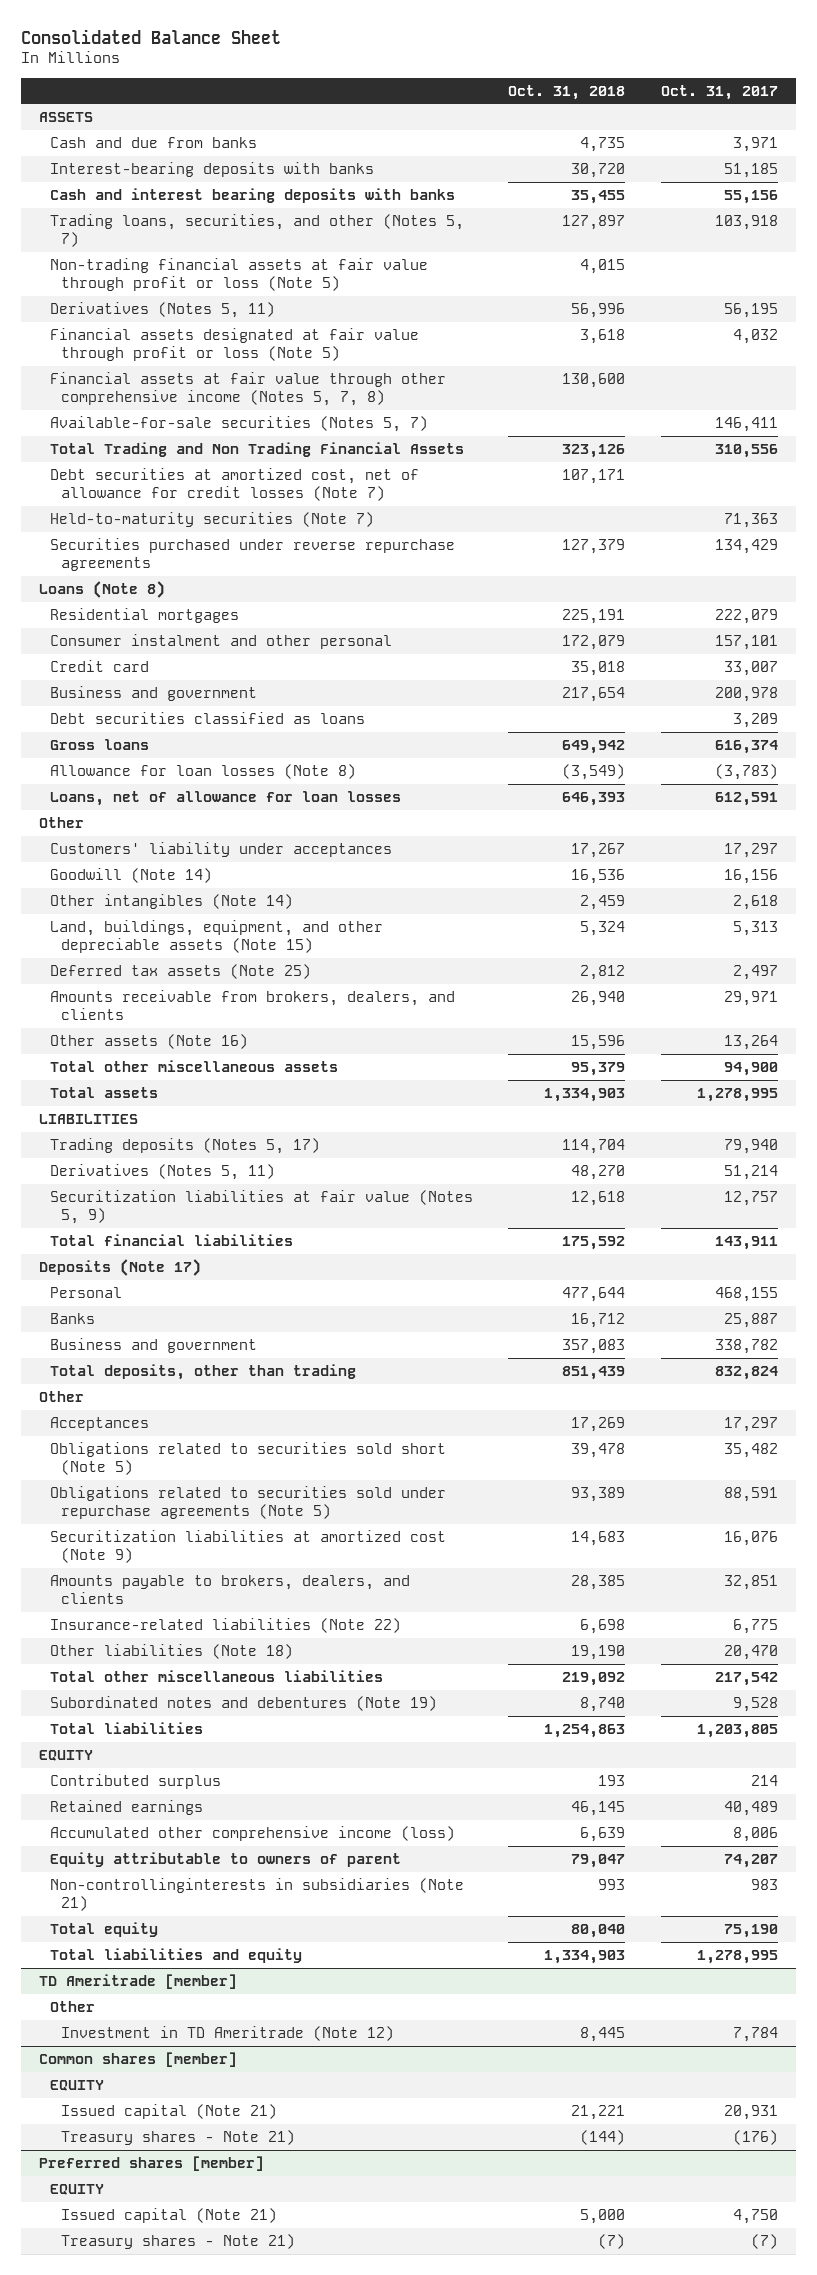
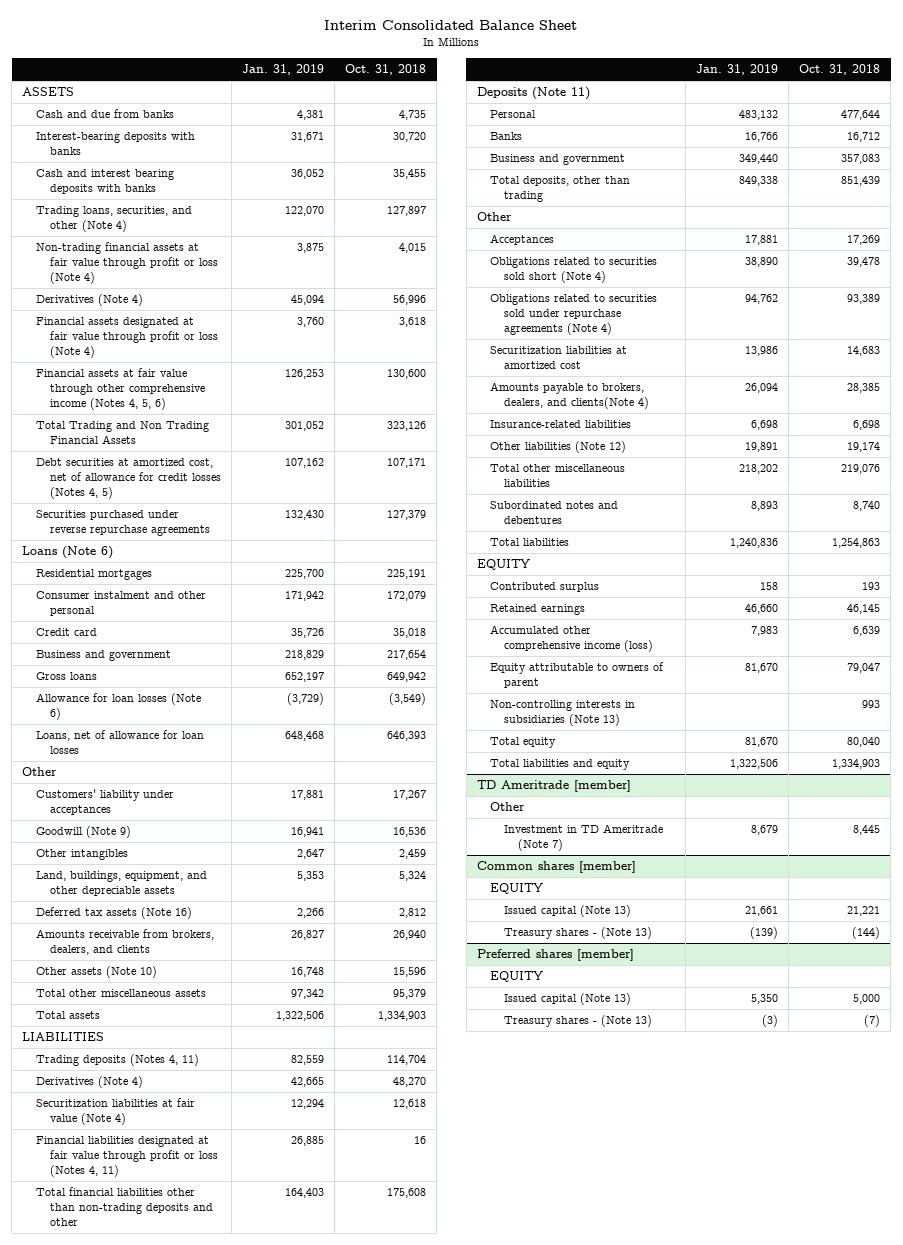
[21,28,282,44] Consolidated Balance Sheet -> [324,20,578,31] Interim Consolidated Balance Sheet
[661,84,779,100] Oct. 31, 2017 -> none
none -> [242,63,325,75] Jan. 31, 2019
[49,415,428,432] Available-for-sale securities (Notes 5, 7) -> none
[49,213,464,248] Trading loans, securities, and other (Notes 5, 7) -> [36,206,193,233] Trading loans, securities, and other (Note 4)
[49,257,428,292] Non-trading financial assets at fair value through profit or loss (Note 5) -> [36,242,219,284] Non-trading financial assets at fair value through profit or loss (Note 4)
[49,301,275,318] Derivatives (Notes 5, 11) -> [36,294,144,307] Derivatives (Note 4)
[49,327,419,362] Financial assets designated at fair value through profit or loss (Note 5) -> [36,317,219,358] Financial assets designated at fair value through profit or loss (Note 4)
[49,371,446,407] Financial assets at fair value through other comprehensive income (Notes 5, 7, 8) -> [36,368,206,410] Financial assets at fair value through other comprehensive income (Notes 4, 5, 6)
[49,511,374,527] Held-to-maturity securities (Note 7) -> none
[49,467,419,502] Debt securities at amortized cost, net of allowance for credit losses (Note 7) -> [36,458,222,499] Debt securities at amortized cost, net of allowance for credit losses (Notes 4, 5)
[39,580,166,598] Loans (Note 8) -> [22,546,114,560] Loans (Note 6)
[49,711,365,724] Debt securities classified as loans -> none
[49,763,356,779] Allowance for loan losses (Note 8) -> [36,693,202,721] Allowance for loan losses (Note 6)
[49,867,212,883] Goodwill (Note 14) -> [36,826,132,839] Goodwill (Note 9)
[49,893,293,909] Other intangibles (Note 14) -> [36,849,129,861] Other intangibles
[49,919,383,954] Land, buildings, equipment, and other depreciable assets (Note 15) -> [36,871,208,897] Land, buildings, equipment, and other depreciable assets
[49,963,311,979] Deferred tax assets (Note 25) -> [36,907,193,920] Deferred tax assets (Note 16)
[49,1033,248,1049] Other assets (Note 16) -> [36,966,158,979] Other assets (Note 10)
[49,1137,320,1154] Trading deposits (Notes 5, 17) -> [36,1054,200,1067] Trading deposits (Notes 4, 11)
[49,1163,275,1180] Derivatives (Notes 5, 11) -> [36,1076,144,1089] Derivatives (Note 4)
[49,1189,473,1225] Securitization liabilities at fair value (Notes 5, 9) -> [36,1098,196,1126] Securitization liabilities at fair value (Note 4)
none -> [36,1136,219,1177] Financial liabilities designated at fair value through profit or loss (Notes 4, 11)
[49,1233,293,1246] Total financial liabilities -> [36,1187,214,1226] Total financial liabilities other than non-trading deposits and other
[562,1235,626,1250] 175,592 -> [387,1188,427,1199] 175,608
[39,1258,202,1276] Deposits (Note 17) -> [476,87,590,101] Deposits (Note 11)
[49,1441,446,1476] Obligations related to securities sold short (Note 5) -> [490,257,658,284] Obligations related to securities sold short (Note 4)
[49,1485,446,1520] Obligations related to securities sold under repurchase agreements (Note 5) -> [490,294,658,335] Obligations related to securities sold under repurchase agreements (Note 4)
[49,1529,446,1564] Securitization liabilities at amortized cost (Note 9) -> [490,346,628,370] Securitization liabilities at amortized cost
[49,1574,410,1605] Amounts payable to brokers, dealers, and clients -> [490,382,650,410] Amounts payable to brokers, dealers, and clients(Note 4)
[49,1617,401,1633] Insurance-related liabilities (Note 22) -> [490,420,632,429] Insurance-related liabilities
[49,1643,293,1659] Other liabilities (Note 18) -> [490,441,627,454] Other liabilities (Note 12)
[571,1644,626,1660] 19,190 -> [847,442,881,453] 19,174
[562,1671,626,1686] 219,092 -> [841,464,881,475] 219,076
[49,1695,437,1711] Subordinated notes and debentures (Note 19) -> [490,501,619,525] Subordinated notes and debentures
[49,1877,464,1912] Non-controllinginterests in subsidiaries (Note 21) -> [490,700,636,727] Non-controlling interests in subsidiaries (Note 13)
[60,2025,394,2041] Investment in TD Ameritrade (Note 12) -> [504,824,664,852] Investment in TD Ameritrade (Note 7)
[60,2103,277,2119] Issued capital (Note 21) -> [504,905,632,918] Issued capital (Note 13)
[60,2129,295,2145] Treasury shares - Note 21) -> [504,927,653,940] Treasury shares - (Note 13)
[60,2207,277,2223] Issued capital (Note 21) -> [504,993,632,1006] Issued capital (Note 13)
[60,2233,295,2249] Treasury shares - Note 21) -> [504,1015,653,1028] Treasury shares - (Note 13)

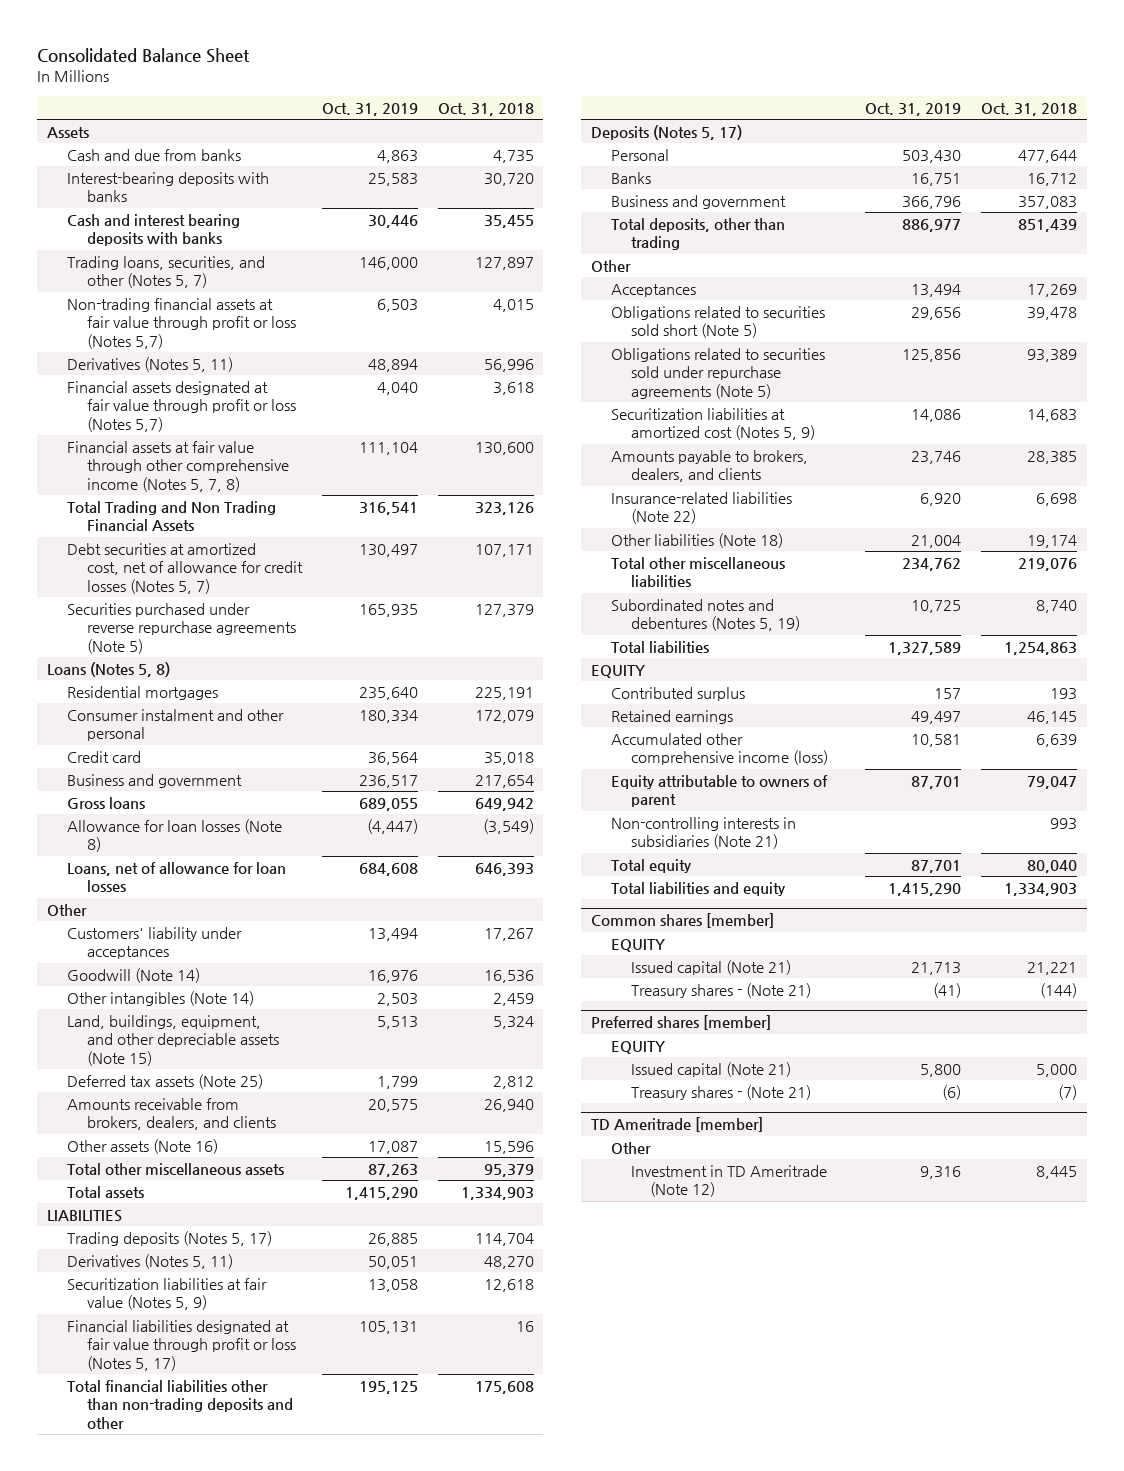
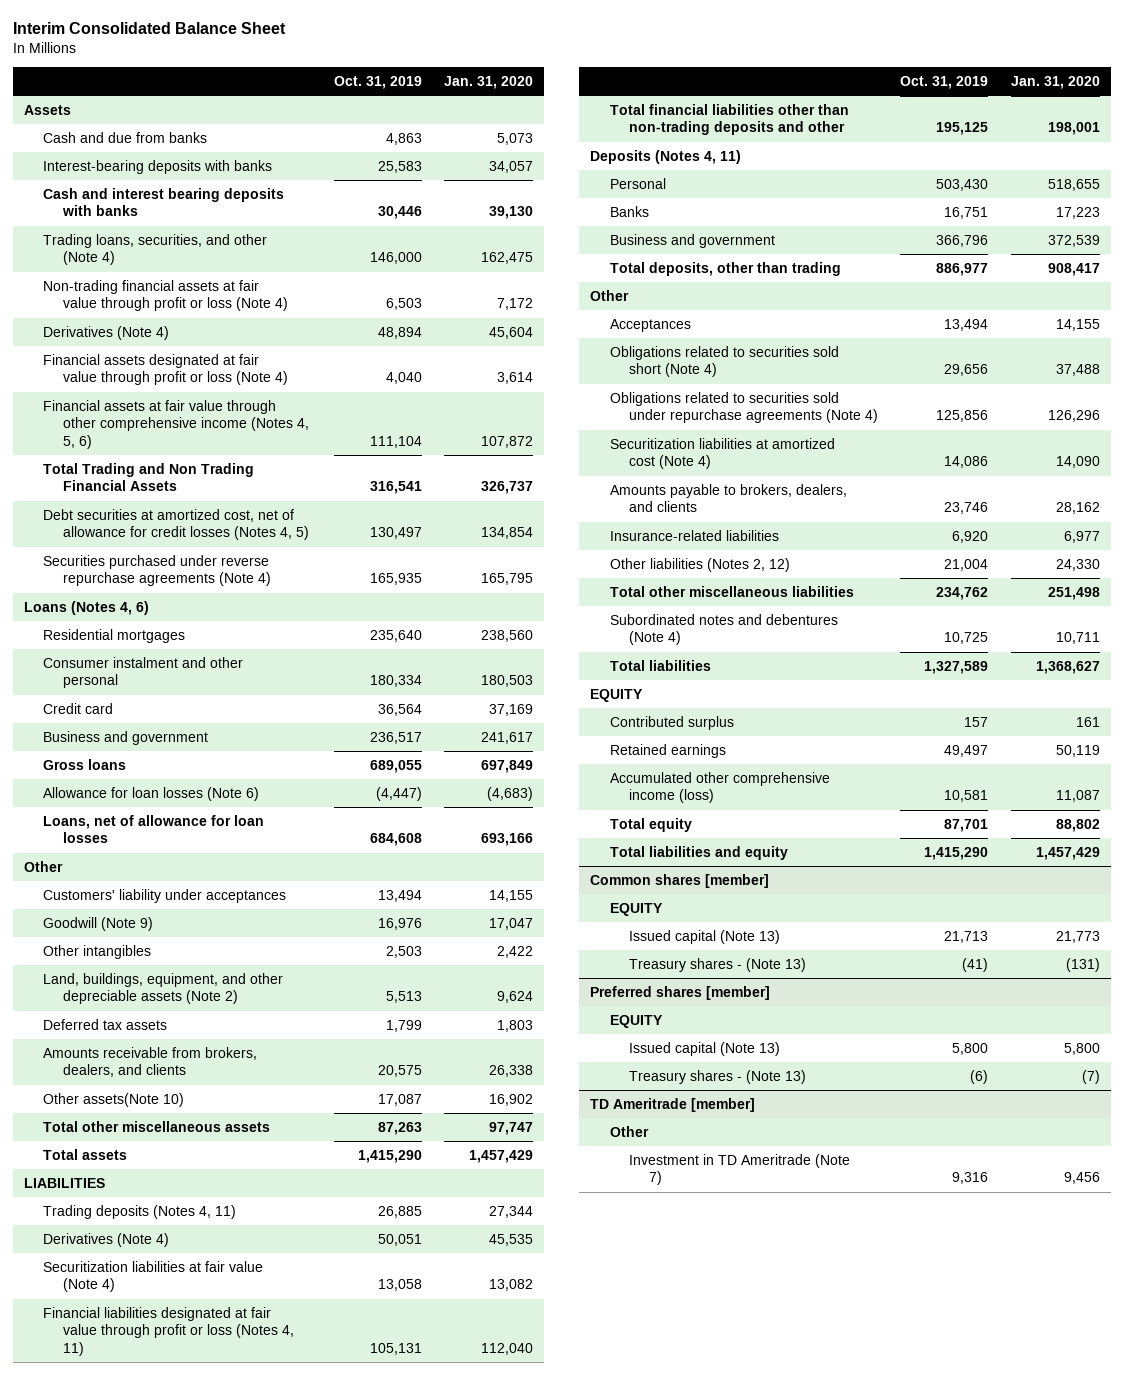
[37,47,251,63] Consolidated Balance Sheet -> [12,22,286,35] Interim Consolidated Balance Sheet
[437,102,534,116] Oct. 31, 2018 -> none
none -> [444,75,534,89] Jan. 31, 2020
[67,255,266,289] Trading loans, securities, and other (Notes 5, 7) -> [43,233,268,266] Trading loans, securities, and other (Note 4)
[67,297,296,349] Non-trading financial assets at fair value through profit or loss (Notes 5,7) -> [43,279,288,312] Non-trading financial assets at fair value through profit or loss (Note 4)
[67,356,234,372] Derivatives (Notes 5, 11) -> [43,325,170,340] Derivatives (Note 4)
[67,380,296,432] Financial assets designated at fair value through profit or loss (Notes 5,7) -> [43,353,288,386] Financial assets designated at fair value through profit or loss (Note 4)
[67,440,289,492] Financial assets at fair value through other comprehensive income (Notes 5, 7, 8) -> [43,399,309,449] Financial assets at fair value through other comprehensive income (Notes 4, 5, 6)
[67,542,303,594] Debt securities at amortized cost, net of allowance for credit losses (Notes 5, 7) -> [43,508,309,541] Debt securities at amortized cost, net of allowance for credit losses (Notes 4, 5)
[67,602,296,654] Securities purchased under reverse repurchase agreements (Note 5) -> [43,554,271,587] Securities purchased under reverse repurchase agreements (Note 4)
[47,661,171,677] Loans (Notes 5, 8) -> [23,600,149,615] Loans (Notes 4, 6)
[67,818,283,853] Allowance for loan losses (Note 8) -> [43,786,260,801] Allowance for loan losses (Note 6)
[67,967,201,983] Goodwill (Note 14) -> [43,916,154,931] Goodwill (Note 9)
[67,990,255,1006] Other intangibles (Note 14) -> [43,944,152,959] Other intangibles
[67,1014,279,1066] Land, buildings, equipment, and other depreciable assets (Note 15) -> [43,972,284,1005] Land, buildings, equipment, and other depreciable assets (Note 2)
[67,1073,264,1089] Deferred tax assets (Note 25) -> [43,1018,168,1030] Deferred tax assets
[67,1138,219,1154] Other assets (Note 16) -> [43,1092,185,1107] Other assets(Note 10)
[67,1230,273,1246] Trading deposits (Notes 5, 17) -> [43,1204,237,1219] Trading deposits (Notes 4, 11)
[67,1253,234,1269] Derivatives (Notes 5, 11) -> [43,1232,170,1247] Derivatives (Note 4)
[67,1277,268,1311] Securitization liabilities at fair value (Notes 5, 9) -> [43,1260,264,1293] Securitization liabilities at fair value (Note 4)
[67,1319,296,1371] Financial liabilities designated at fair value through profit or loss (Notes 5, 17) -> [43,1306,294,1356] Financial liabilities designated at fair value through profit or loss (Notes 4, 11)
[590,124,742,140] Deposits (Notes 5, 17) -> [590,149,742,164] Deposits (Notes 4, 11)
[610,305,825,339] Obligations related to securities sold short (Note 5) -> [609,345,839,378] Obligations related to securities sold short (Note 4)
[610,347,825,399] Obligations related to securities sold under repurchase agreements (Note 5) -> [609,391,879,424] Obligations related to securities sold under repurchase agreements (Note 4)
[610,407,815,441] Securitization liabilities at amortized cost (Notes 5, 9) -> [609,437,835,470] Securitization liabilities at amortized cost (Note 4)
[610,491,792,525] Insurance-related liabilities (Note 22) -> [609,529,779,541] Insurance-related liabilities
[610,532,783,548] Other liabilities (Note 18) -> [609,557,790,572] Other liabilities (Notes 2, 12)
[610,598,800,632] Subordinated notes and debentures (Notes 5, 19) -> [609,613,838,646] Subordinated notes and debentures (Note 4)
[610,774,828,808] Equity attributable to owners of parent -> none
[610,816,796,850] Non-controlling interests in subsidiaries (Note 21) -> none
[630,959,791,975] Issued capital (Note 21) -> [629,929,781,944] Issued capital (Note 13)
[630,982,811,998] Treasury shares - (Note 21) -> [629,957,807,972] Treasury shares - (Note 13)
[630,1061,791,1077] Issued capital (Note 21) -> [629,1041,781,1056] Issued capital (Note 13)
[630,1084,811,1100] Treasury shares - (Note 21) -> [629,1069,807,1084] Treasury shares - (Note 13)
[630,1164,827,1198] Investment in TD Ameritrade (Note 12) -> [629,1153,851,1186] Investment in TD Ameritrade (Note 7)

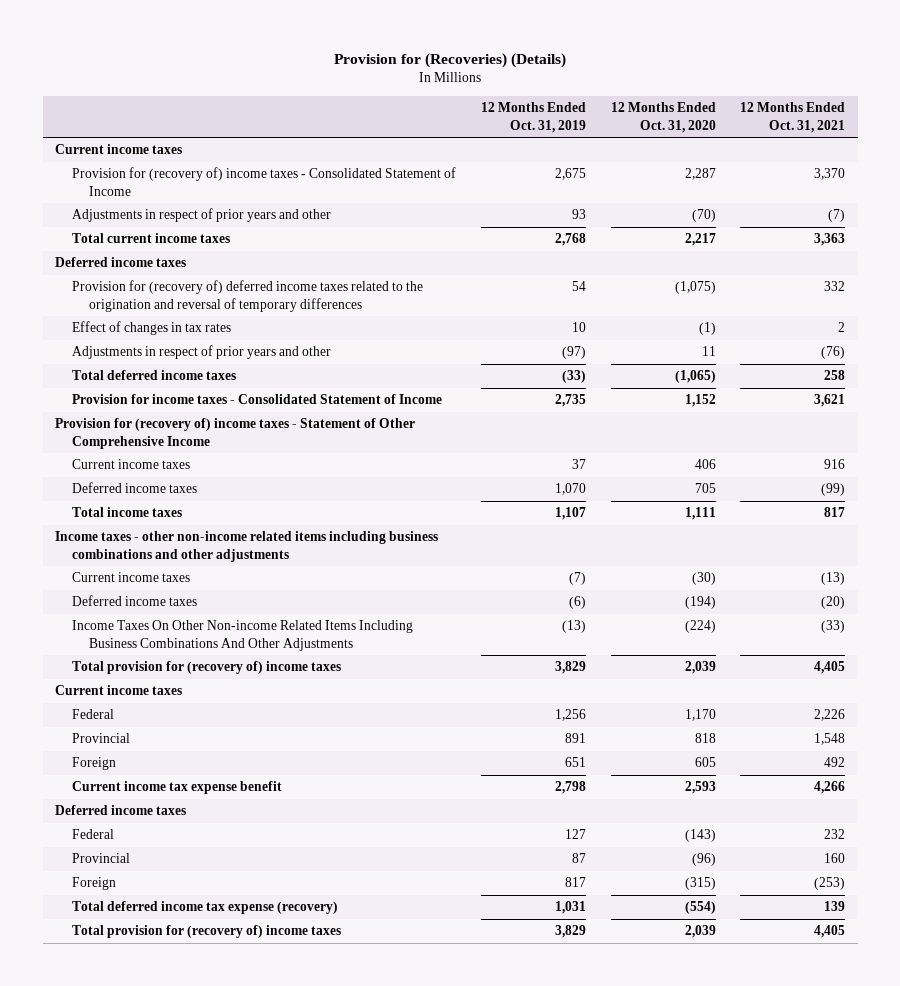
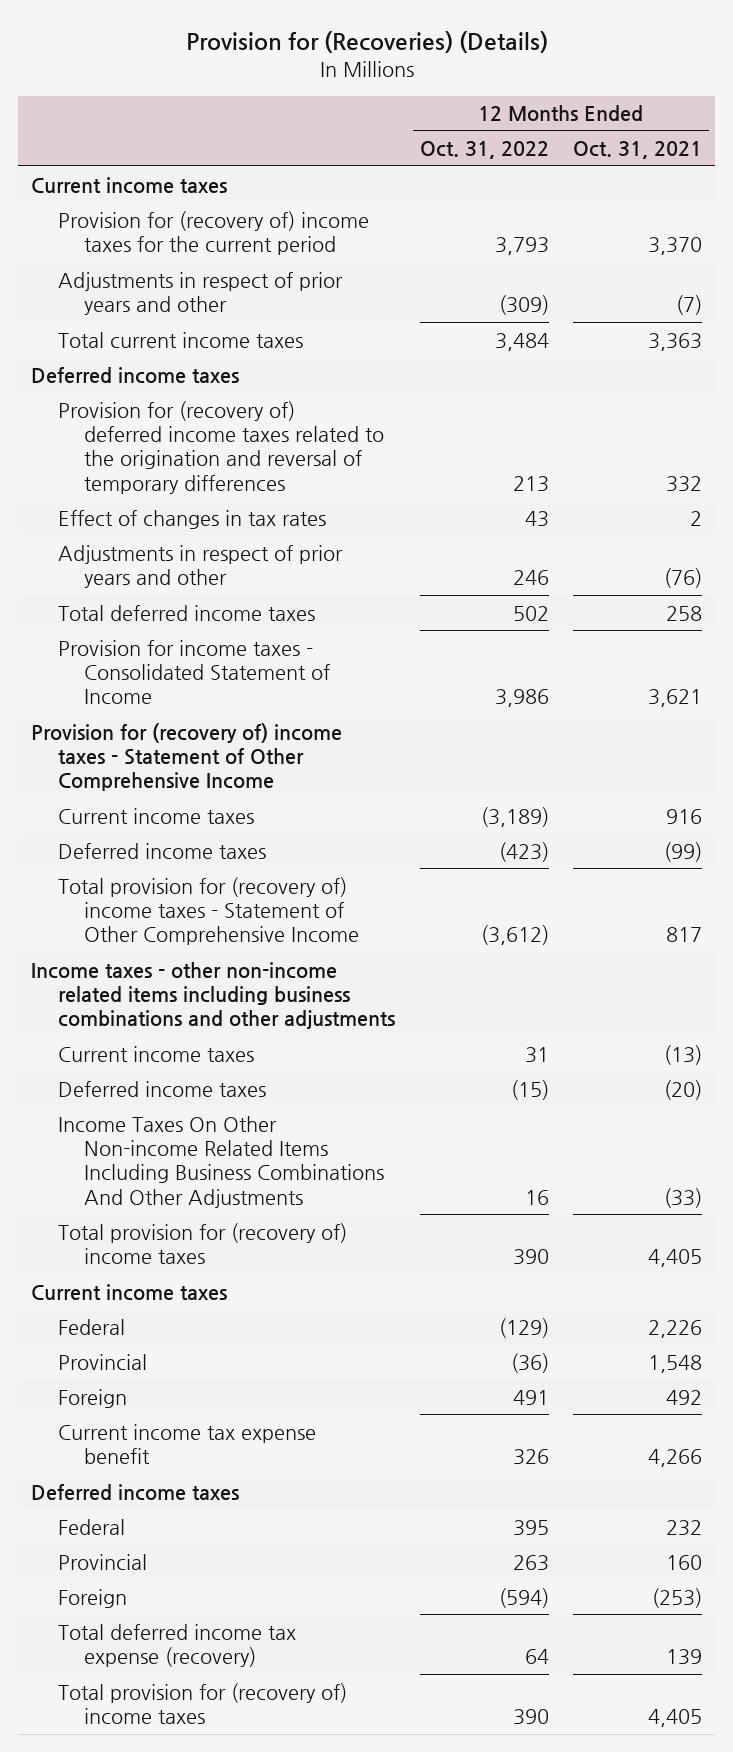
[480,102,586,133] 12 Months Ended Oct. 31, 2019 -> none
[610,102,716,133] 12 Months Ended Oct. 31, 2020 -> none
none -> [419,141,549,160] Oct. 31, 2022
[72,167,457,196] Provision for (recovery of) income taxes - Consolidated Statement of Income -> [57,210,369,255] Provision for (recovery of) income taxes for the current period
[72,507,183,518] Total income taxes -> [57,876,360,946] Total provision for (recovery of) income taxes - Statement of Other Comprehensive Income

